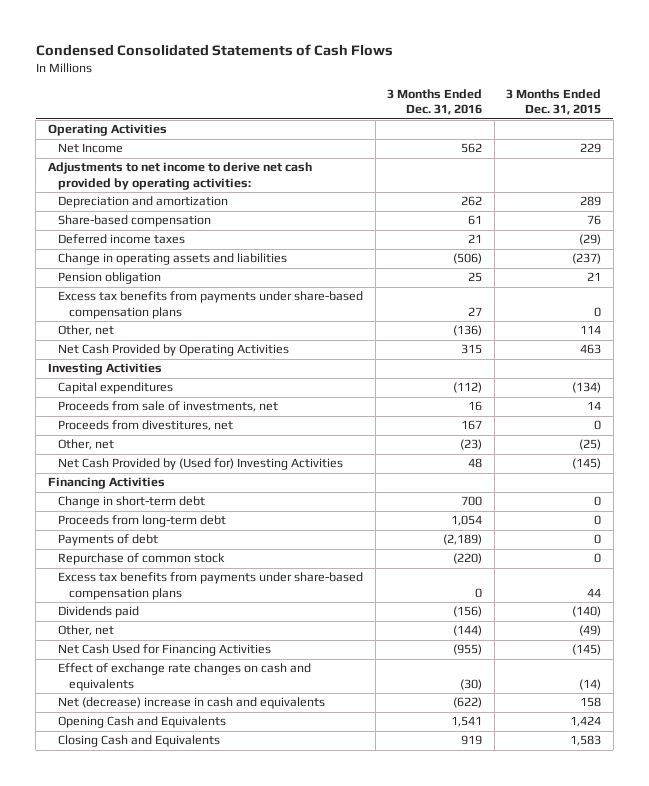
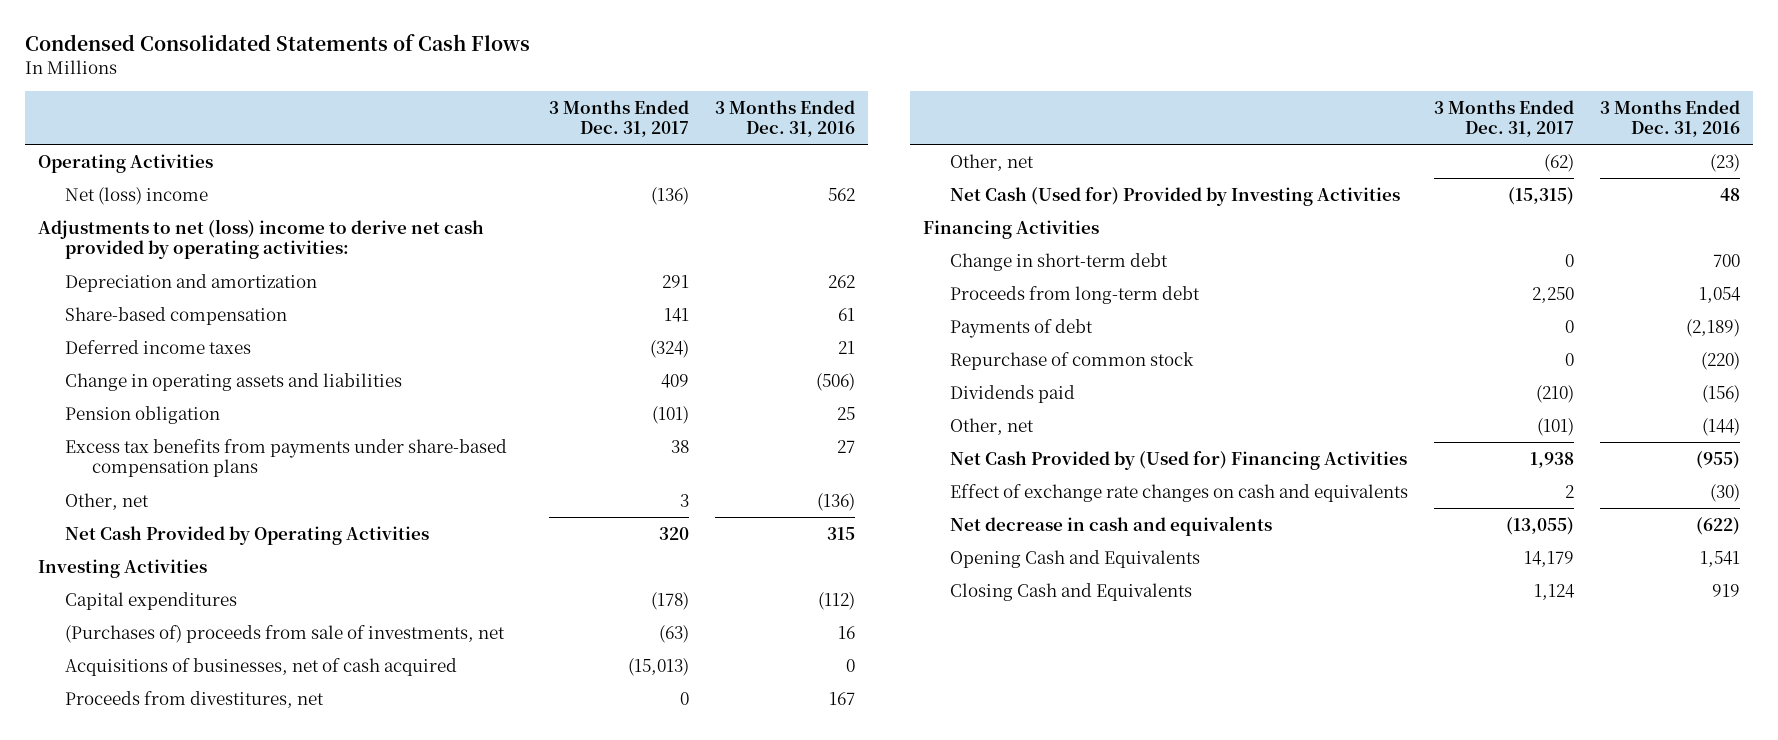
[506,89,602,116] 3 Months Ended Dec. 31, 2015 -> none
none -> [548,99,689,137] 3 Months Ended Dec. 31, 2017
[58,143,124,154] Net Income -> [64,186,208,205] Net (loss) income
[47,162,312,190] Adjustments to net income to derive net cash provided by operating activities: -> [38,218,485,260] Adjustments to net (loss) income to derive net cash provided by operating activities:
[58,401,279,413] Proceeds from sale of investments, net -> [64,624,505,643] (Purchases of) proceeds from sale of investments, net
none -> [64,657,457,676] Acquisitions of businesses, net of cash acquired
[58,458,344,471] Net Cash Provided by (Used for) Investing Activities -> [949,186,1400,206] Net Cash (Used for) Provided by Investing Activities
[58,572,364,600] Excess tax benefits from payments under share-based compensation plans -> none
[58,644,272,657] Net Cash Used for Financing Activities -> [949,450,1407,470] Net Cash Provided by (Used for) Financing Activities
[58,697,326,710] Net (decrease) increase in cash and equivalents -> [949,515,1272,536] Net decrease in cash and equivalents

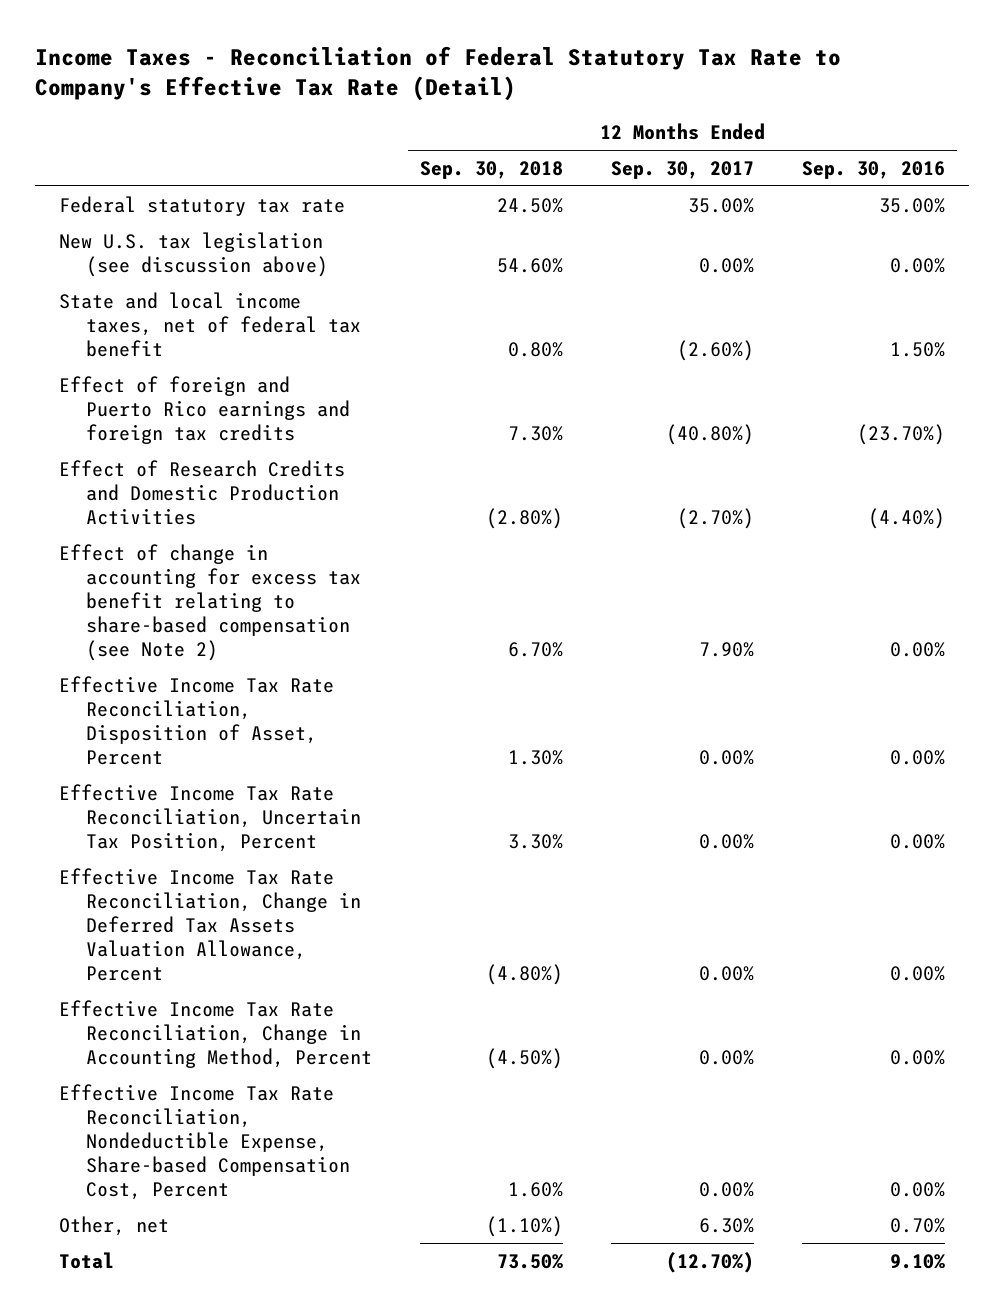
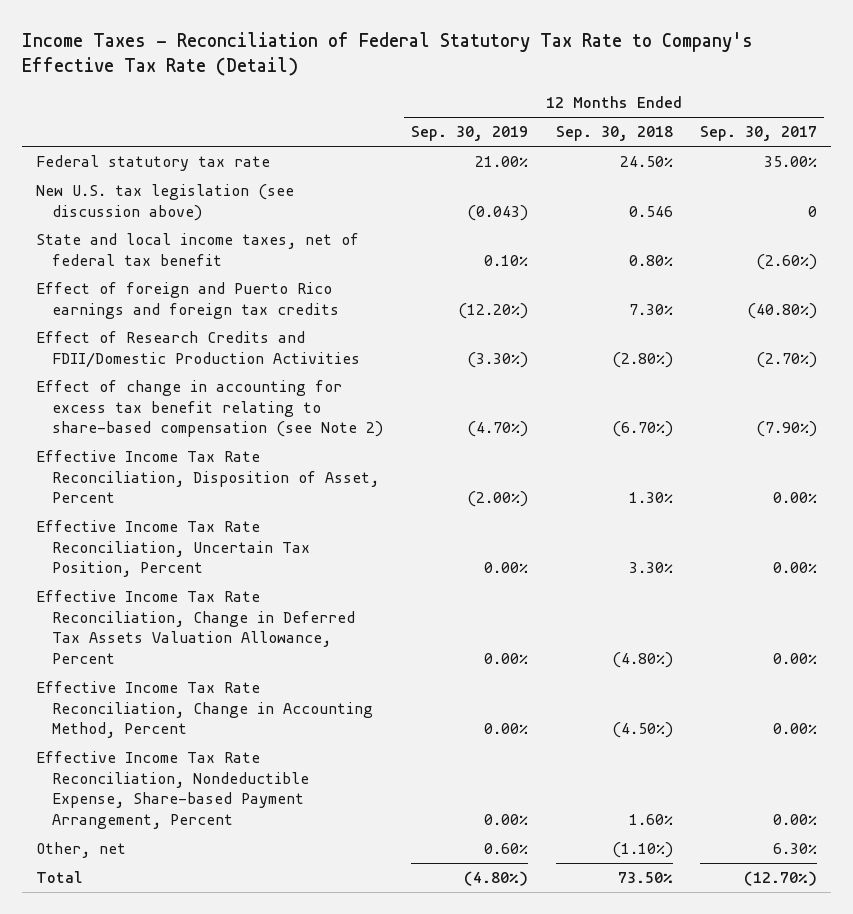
[802,160,946,179] Sep. 30, 2016 -> none
none -> [410,126,528,142] Sep. 30, 2019
[496,257,563,273] 54.60% -> [628,205,673,217] 0.546
[699,257,755,273] 0.00% -> [808,205,818,217] 0
[59,459,346,525] Effect of Research Credits and Domestic Production Activities -> [35,330,360,368] Effect of Research Credits and FDII/Domestic Production Activities
[507,641,563,657] 6.70% -> [611,421,673,438] (6.70%)
[699,641,755,657] 7.90% -> [756,421,818,438] (7.90%)
[59,1083,350,1200] Effective Income Tax Rate Reconciliation, Nondeductible Expense, Share-based Compensation Cost, Percent -> [35,750,309,829] Effective Income Tax Rate Reconciliation, Nondeductible Expense, Share-based Payment Arrangement, Percent

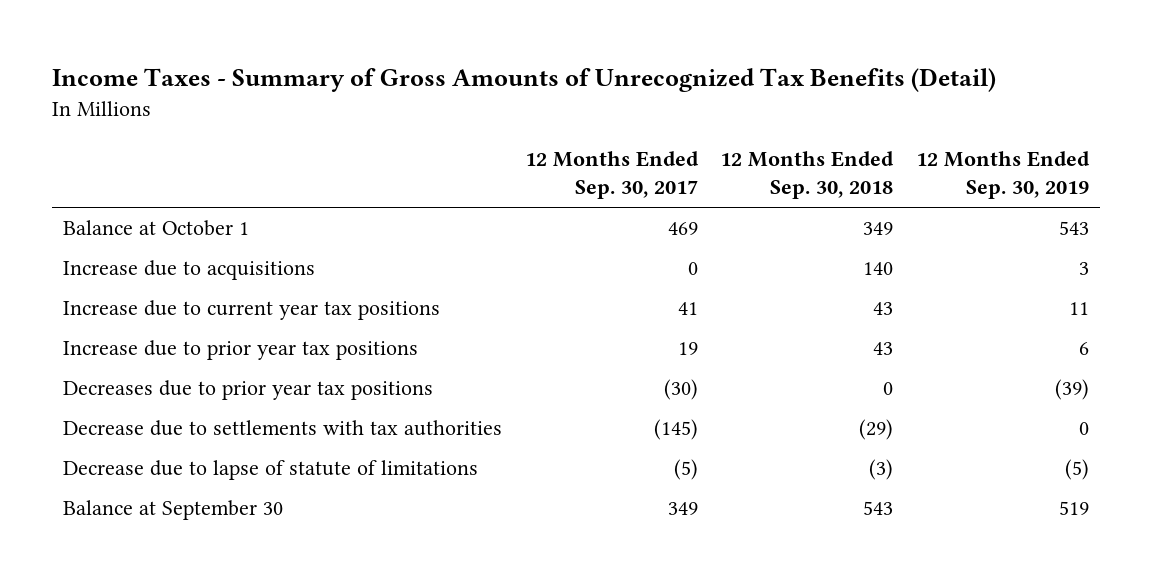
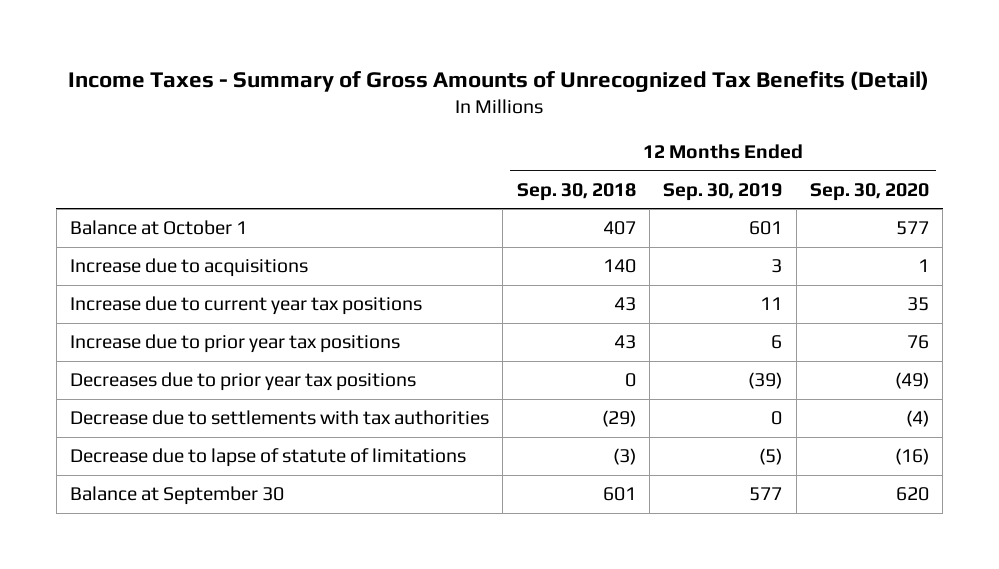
[524,150,699,200] 12 Months Ended Sep. 30, 2017 -> none
none -> [810,182,930,201] Sep. 30, 2020
[863,222,894,236] 349 -> [602,221,636,236] 407
[1058,221,1089,236] 543 -> [749,221,783,236] 601
[863,501,894,516] 543 -> [602,487,636,502] 601
[1058,501,1089,516] 519 -> [749,487,783,502] 577

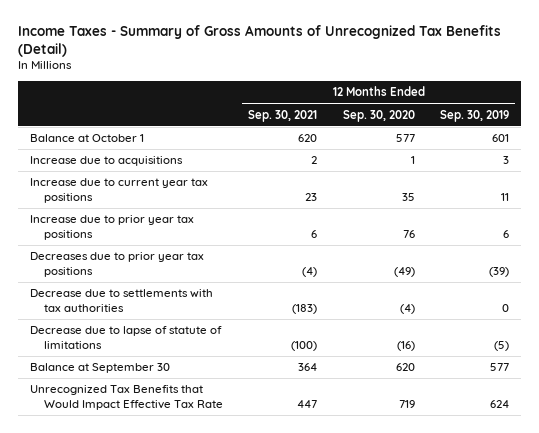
[516,182,636,201] Sep. 30, 2018 -> none
none -> [248,109,318,122] Sep. 30, 2021
none -> [30,385,224,410] Unrecognized Tax Benefits that Would Impact Effective Tax Rate

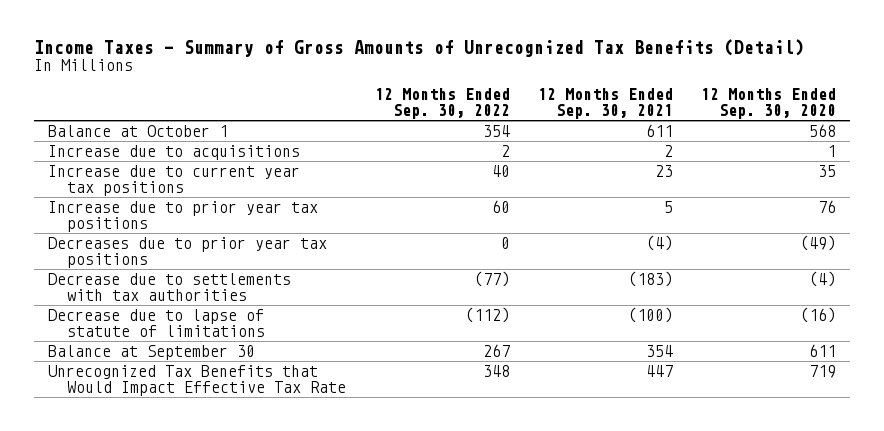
[439,109,509,122] Sep. 30, 2019 -> none
none -> [374,88,510,120] 12 Months Ended Sep. 30, 2022
[298,134,318,143] 620 -> [645,124,673,138] 611
[395,134,415,143] 577 -> [808,124,836,138] 568
[311,229,318,238] 6 -> [663,201,673,214] 5
[298,363,318,372] 364 -> [645,345,673,358] 354
[395,363,415,372] 620 -> [808,344,836,358] 611

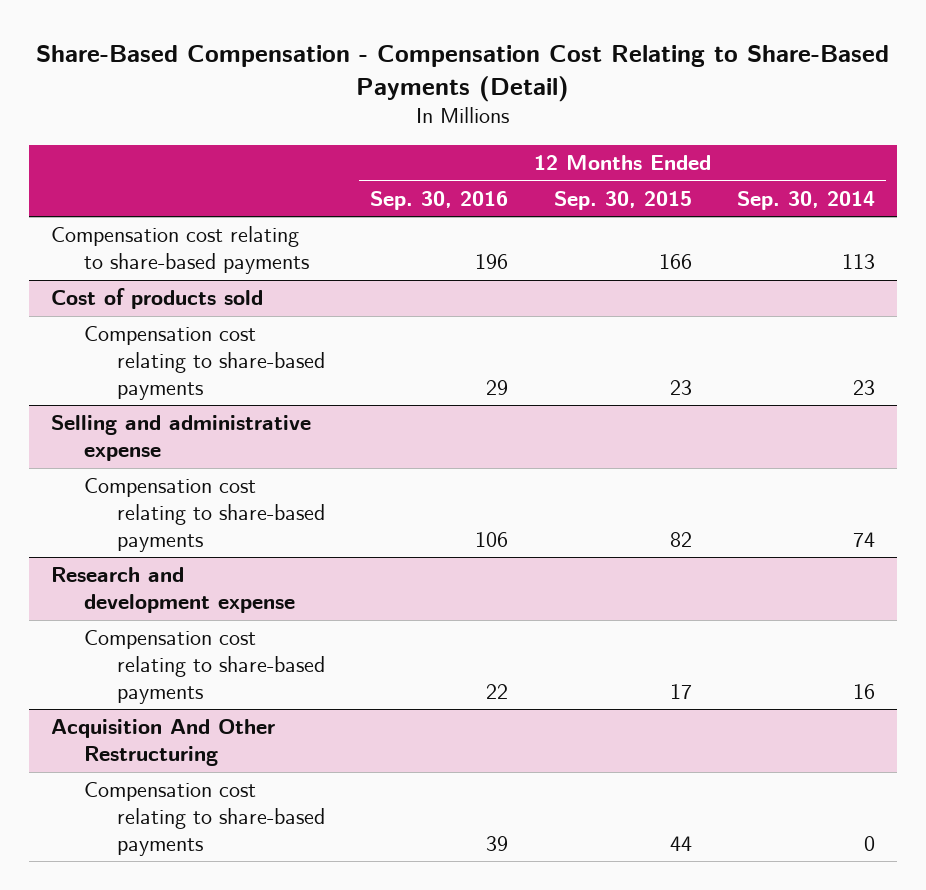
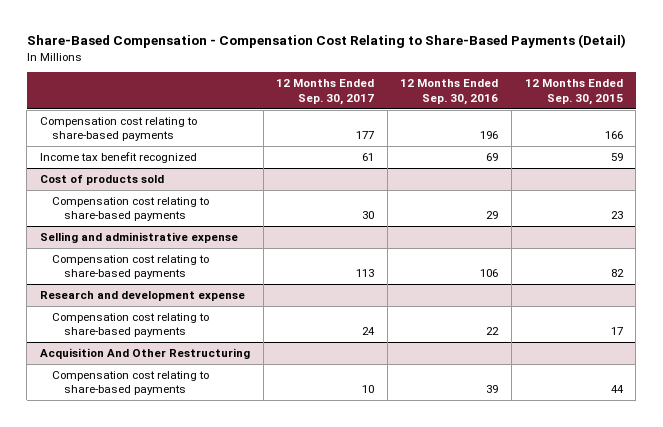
[736,190,875,210] Sep. 30, 2014 -> none
none -> [276,79,375,105] 12 Months Ended Sep. 30, 2017
none -> [40,151,198,163] Income tax benefit recognized

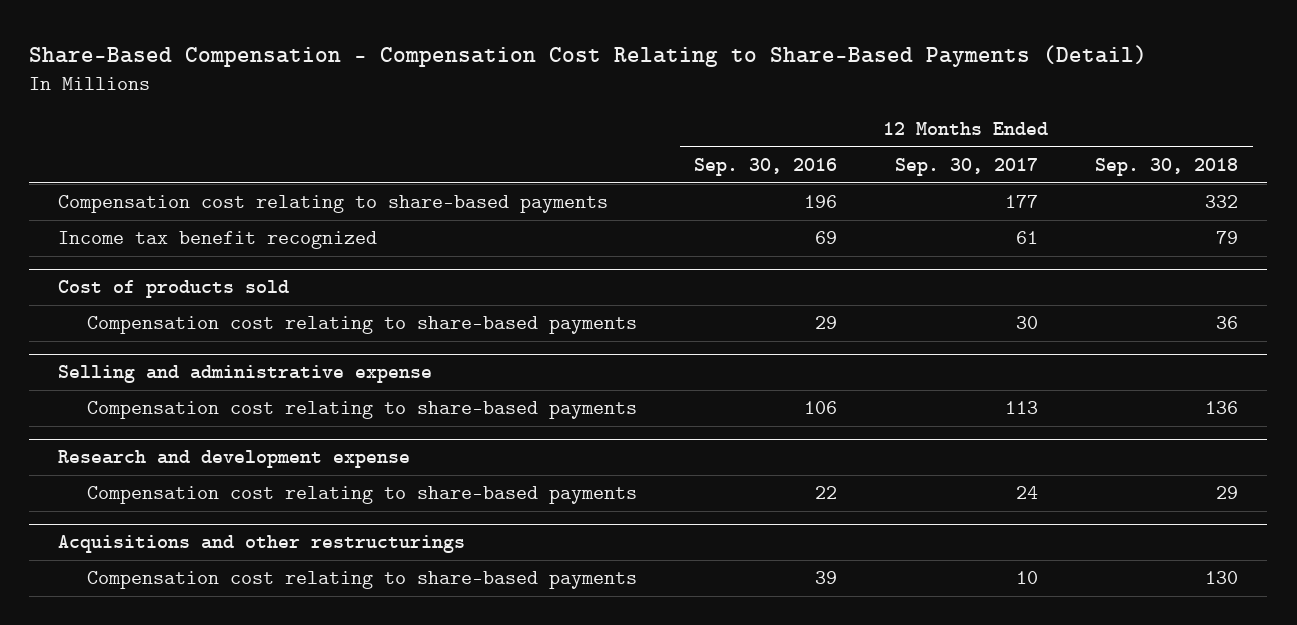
[524,79,623,105] 12 Months Ended Sep. 30, 2015 -> none
none -> [1095,157,1239,176] Sep. 30, 2018
[40,347,251,359] Acquisition And Other Restructuring -> [58,535,466,554] Acquisitions and other restructurings

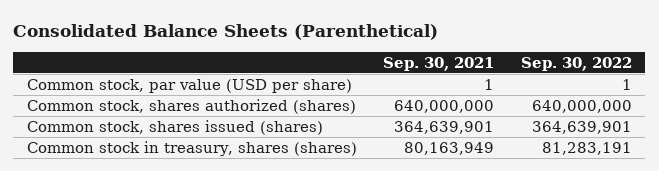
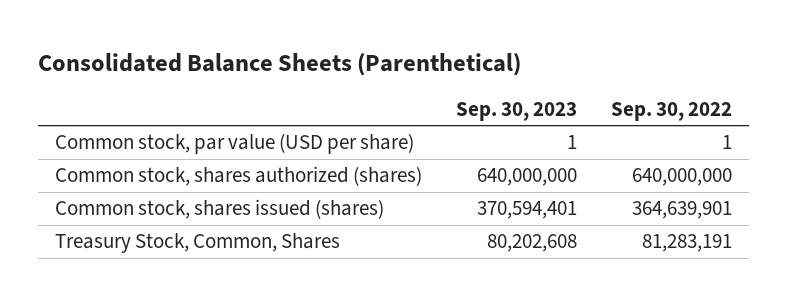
[383,56,495,71] Sep. 30, 2021 -> none
none -> [455,101,577,121] Sep. 30, 2023
[26,141,357,157] Common stock in treasury, shares (shares) -> [55,233,341,254] Treasury Stock, Common, Shares

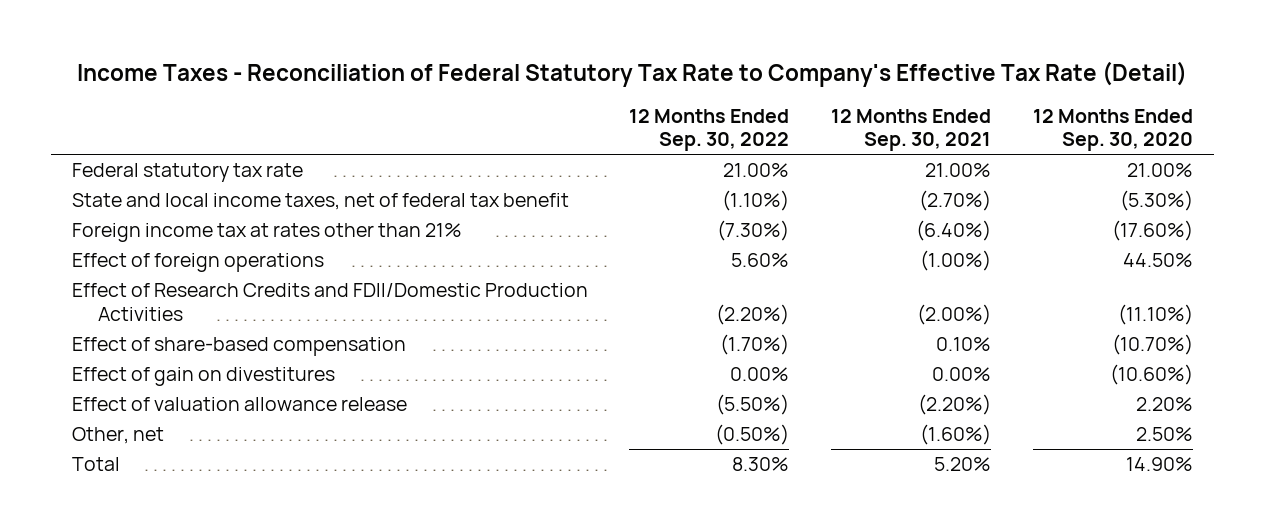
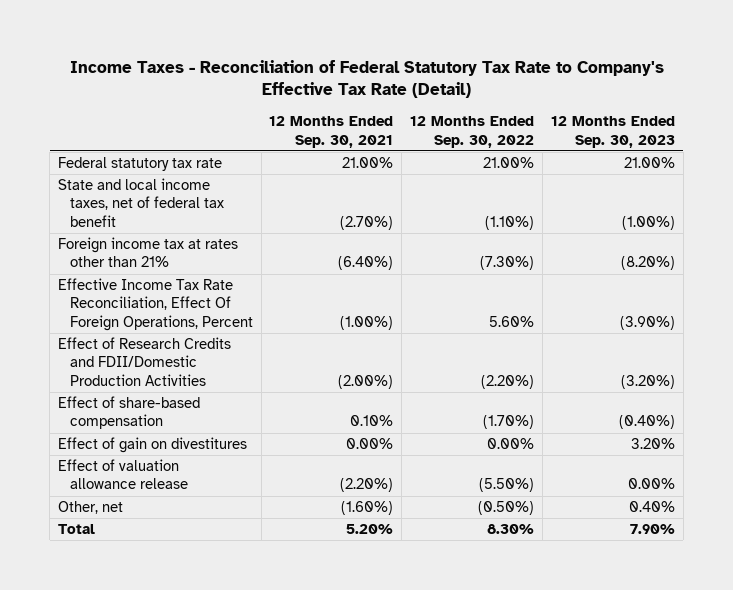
[1033,108,1194,151] 12 Months Ended Sep. 30, 2020 -> none
none -> [551,116,676,148] 12 Months Ended Sep. 30, 2023
[71,253,324,273] Effect of foreign operations -> [58,278,253,331] Effective Income Tax Rate Reconciliation, Effect Of Foreign Operations, Percent

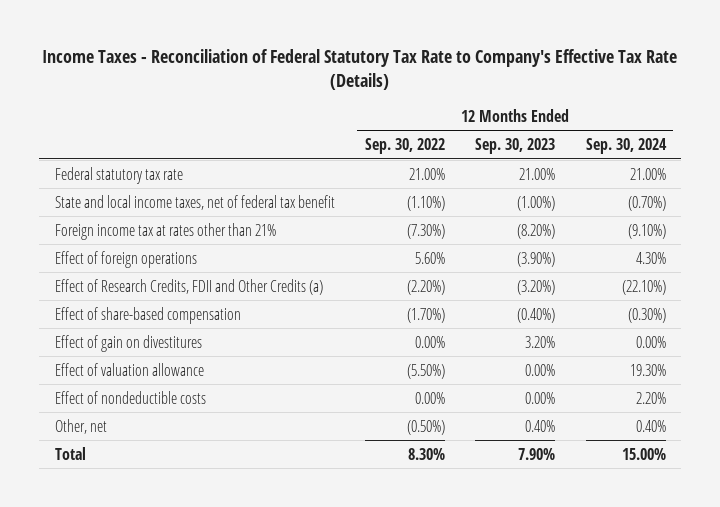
[69,59,664,99] Income Taxes - Reconciliation of Federal Statutory Tax Rate to Company's Effective Tax Rate (Detail) -> [42,49,678,90] Income Taxes - Reconciliation of Federal Statutory Tax Rate to Company's Effective Tax Rate (Details)
[269,116,394,148] 12 Months Ended Sep. 30, 2021 -> none
none -> [585,137,667,154] Sep. 30, 2024
[58,278,253,331] Effective Income Tax Rate Reconciliation, Effect Of Foreign Operations, Percent -> [54,250,197,268] Effect of foreign operations
[58,337,232,386] Effect of Research Credits and FDII/Domestic Production Activities -> [54,278,323,295] Effect of Research Credits, FDII and Other Credits (a)
[58,459,188,490] Effect of valuation allowance release -> [54,362,204,376] Effect of valuation allowance
none -> [54,390,206,404] Effect of nondeductible costs

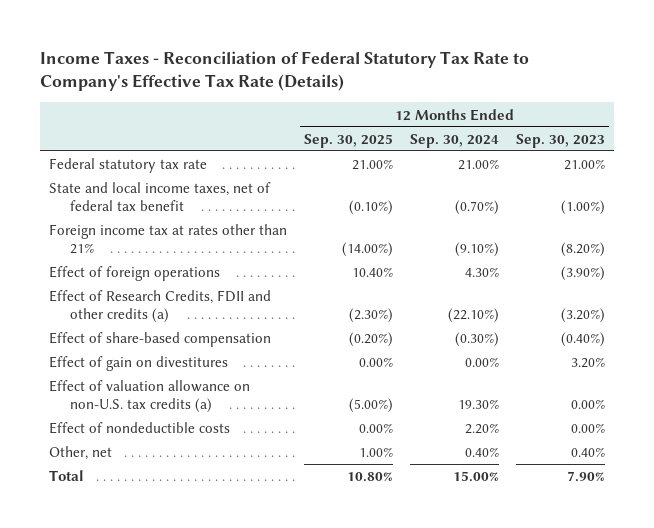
[365,137,446,154] Sep. 30, 2022 -> none
none -> [304,133,394,148] Sep. 30, 2025
[54,278,323,295] Effect of Research Credits, FDII and Other Credits (a) -> [48,290,271,323] Effect of Research Credits, FDII and other credits (a)
[54,362,204,376] Effect of valuation allowance -> [48,380,250,413] Effect of valuation allowance on non-U.S. tax credits (a)

